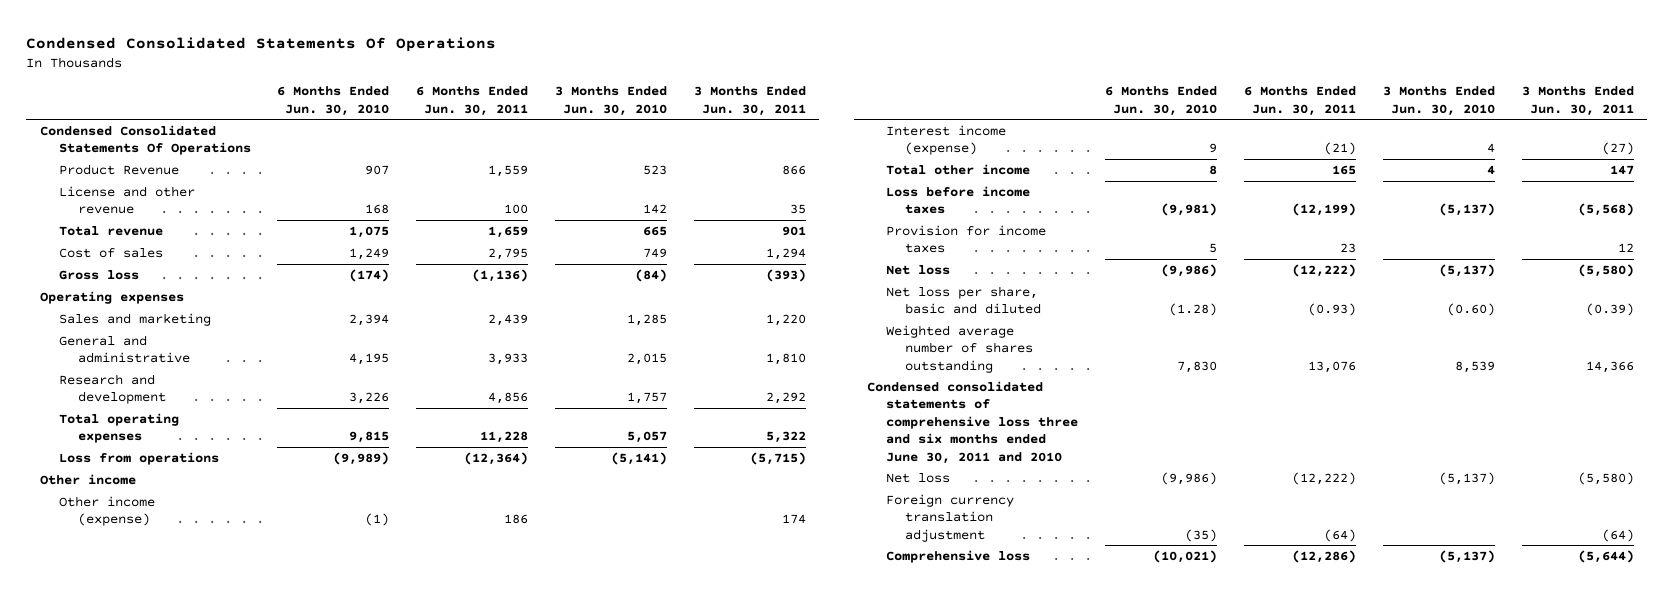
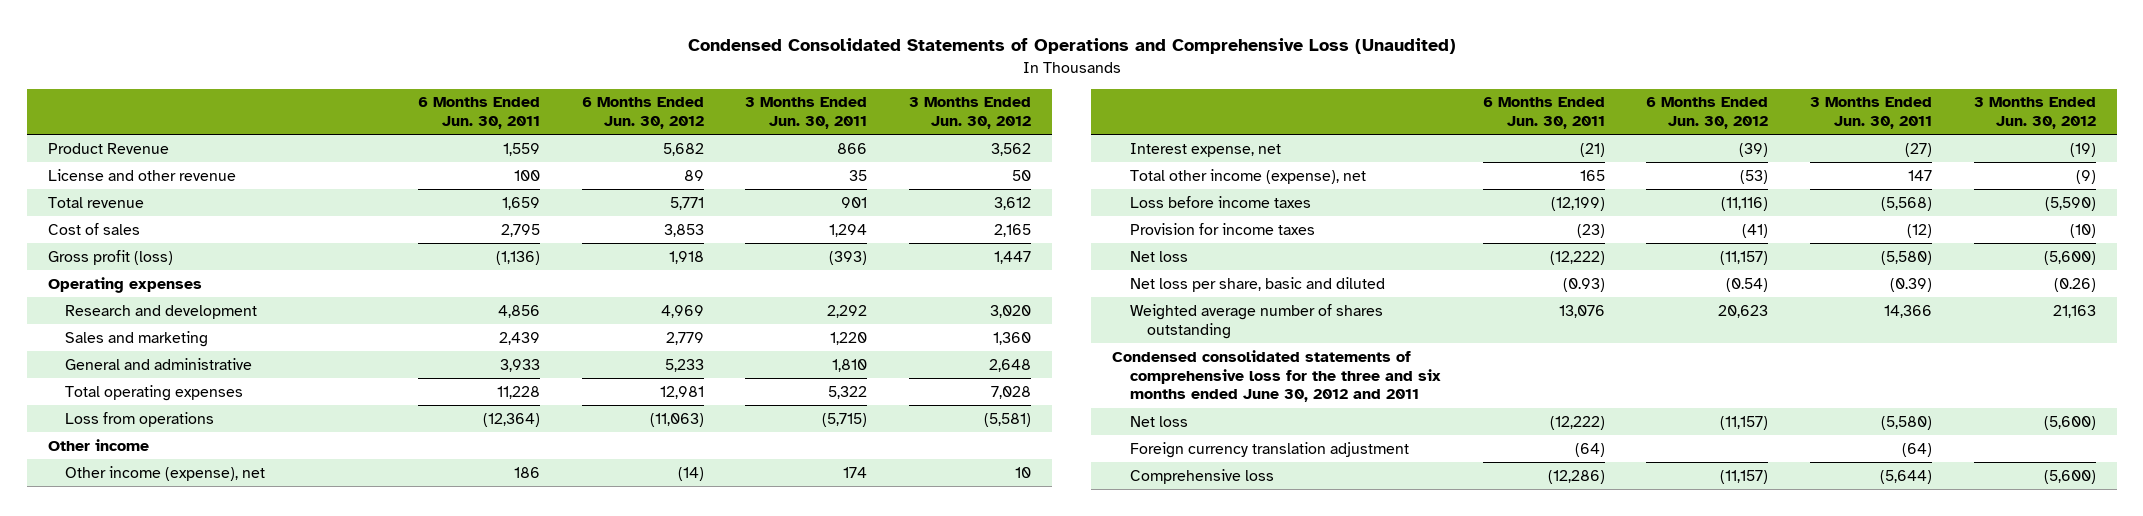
[26,36,497,52] Condensed Consolidated Statements Of Operations -> [687,38,1456,55] Condensed Consolidated Statements of Operations and Comprehensive Loss (Unaudited)
[277,86,390,116] 6 Months Ended Jun. 30, 2010 -> none
[555,86,668,116] 3 Months Ended Jun. 30, 2010 -> none
none -> [581,97,704,130] 6 Months Ended Jun. 30, 2012
none -> [909,97,1032,130] 3 Months Ended Jun. 30, 2012
[39,124,251,156] Condensed Consolidated Statements Of Operations -> none
[58,269,139,280] Gross loss -> [47,249,173,265] Gross profit (loss)
[58,373,166,405] Research and development -> [65,304,258,319] Research and development
[58,495,155,527] Other income (expense) -> [65,465,266,481] Other income (expense), net
[886,124,1007,156] Interest income (expense) -> [1129,142,1281,157] Interest expense, net
[886,163,1031,175] Total other income -> [1129,168,1366,184] Total other income (expense), net
[1340,243,1357,254] 23 -> [1576,223,1605,238] (23)
[1617,243,1634,253] 12 -> [1907,223,1933,238] (12)
[867,380,1079,464] Condensed consolidated statements of comprehensive loss three and six months ended June 30, 2011 and 2010 -> [1112,349,1441,403] Condensed consolidated statements of comprehensive loss for the three and six months ended June 30, 2012 and 2011

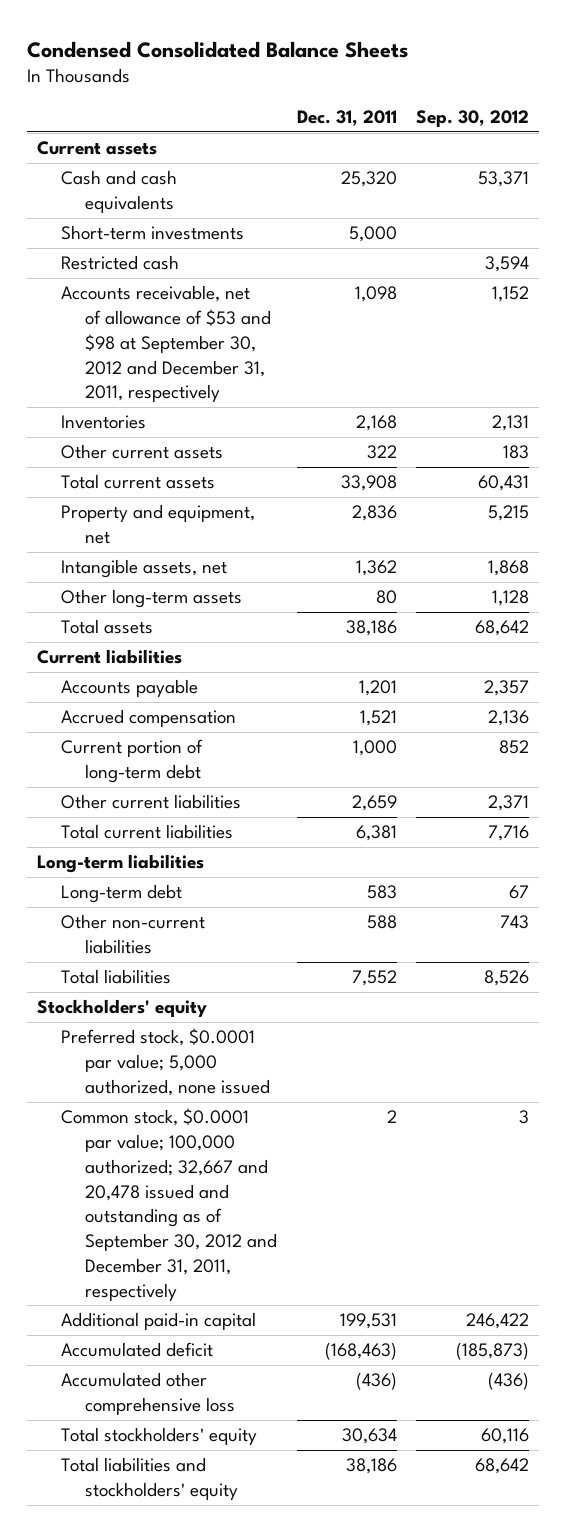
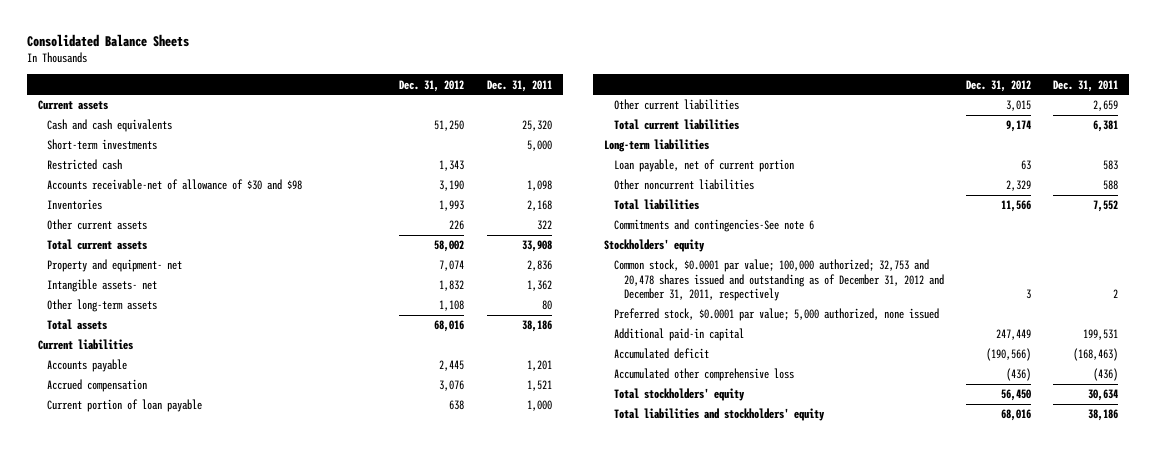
[27,40,409,58] Condensed Consolidated Balance Sheets -> [26,33,189,47] Consolidated Balance Sheets
[416,109,530,127] Sep. 30, 2012 -> none
none -> [399,79,465,92] Dec. 31, 2012
[61,285,272,403] Accounts receivable, net of allowance of $53 and $98 at September 30, 2012 and December 31, 2011, respectively -> [47,179,303,191] Accounts receivable-net of allowance of $30 and $98
[61,504,256,545] Property and equipment, net -> [47,259,183,273] Property and equipment- net
[61,559,228,579] Intangible assets, net -> [47,279,158,293] Intangible assets- net
[61,739,204,784] Current portion of long-term debt -> [47,399,203,413] Current portion of loan payable
[61,884,183,904] Long-term debt -> [614,159,795,173] Loan payable, net of current portion
[61,914,206,955] Other non-current liabilities -> [614,179,755,191] Other noncurrent liabilities
none -> [614,219,815,233] Commitments and contingencies-See note 6
none -> [614,259,944,301] Common stock, $0.0001 par value; 100,000 authorized; 32,753 and 20,478 shares issued and outstanding as of December 31, 2012 and December 31, 2011, respectively
[61,1108,278,1301] Common stock, $0.0001 par value; 100,000 authorized; 32,667 and 20,478 issued and outstanding as of September 30, 2012 and December 31, 2011, respectively -> none

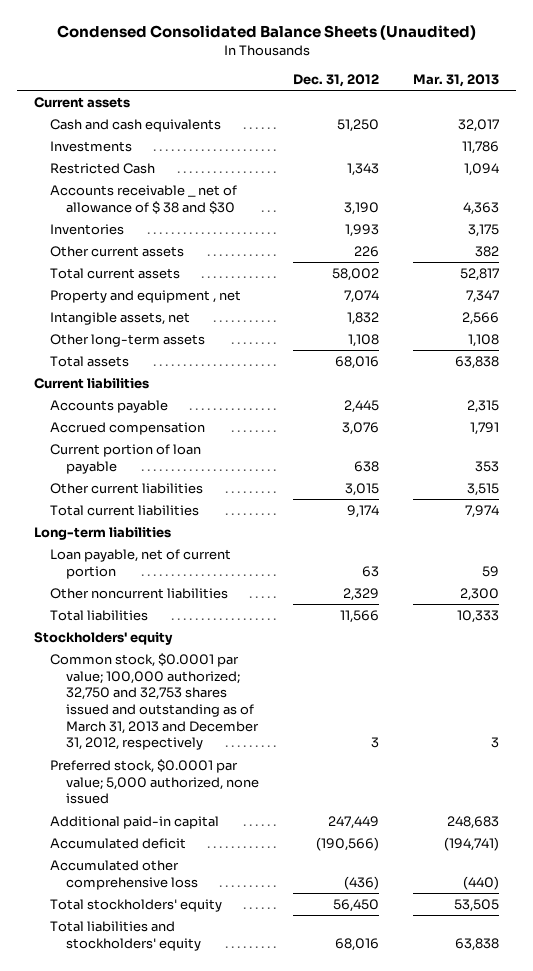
[26,33,189,47] Consolidated Balance Sheets -> [56,25,476,41] Condensed Consolidated Balance Sheets (Unaudited)
[486,79,552,92] Dec. 31, 2011 -> none
none -> [412,73,499,87] Mar. 31, 2013
[47,139,158,151] Short-term investments -> none
none -> [50,140,133,152] Investments
[47,159,123,171] Restricted cash -> [50,162,156,174] Restricted Cash
[47,179,303,191] Accounts receivable-net of allowance of $30 and $98 -> [50,184,238,214] Accounts receivable _ net of allowance of $ 38 and $30
[47,259,183,273] Property and equipment- net -> [50,289,242,303] Property and equipment , net
[47,279,158,293] Intangible assets- net -> [50,311,191,325] Intangible assets, net
[614,219,815,233] Commitments and contingencies-See note 6 -> none
[614,259,944,301] Common stock, $0.0001 par value; 100,000 authorized; 32,753 and 20,478 shares issued and outstanding as of December 31, 2012 and December 31, 2011, respectively -> [50,652,260,751] Common stock, $0.0001 par value; 100,000 authorized; 32,750 and 32,753 shares issued and outstanding as of March 31, 2013 and December 31, 2012, respectively

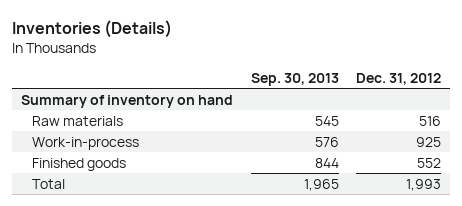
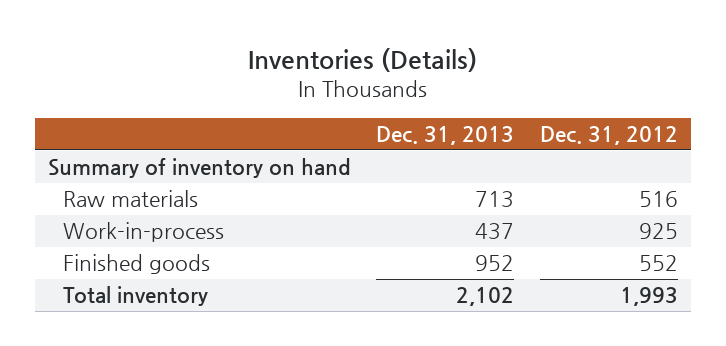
[250,72,339,86] Sep. 30, 2013 -> none
none -> [376,126,515,146] Dec. 31, 2013
[31,178,65,189] Total -> [63,286,209,307] Total inventory

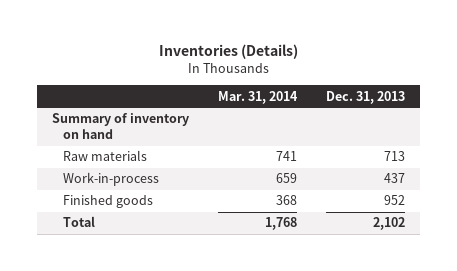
[539,126,678,146] Dec. 31, 2012 -> none
none -> [218,90,299,104] Mar. 31, 2014
[63,286,209,307] Total inventory -> [62,216,95,228] Total

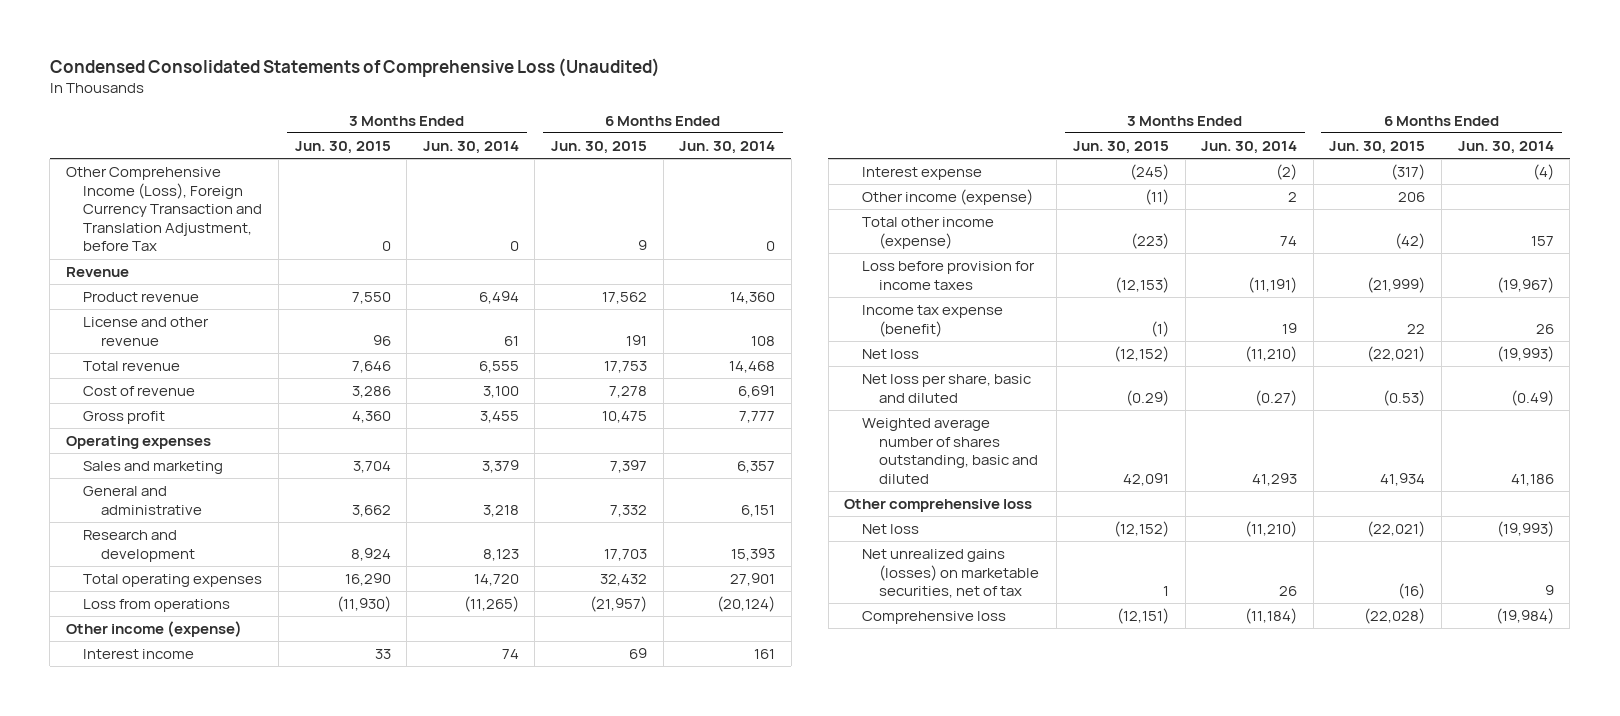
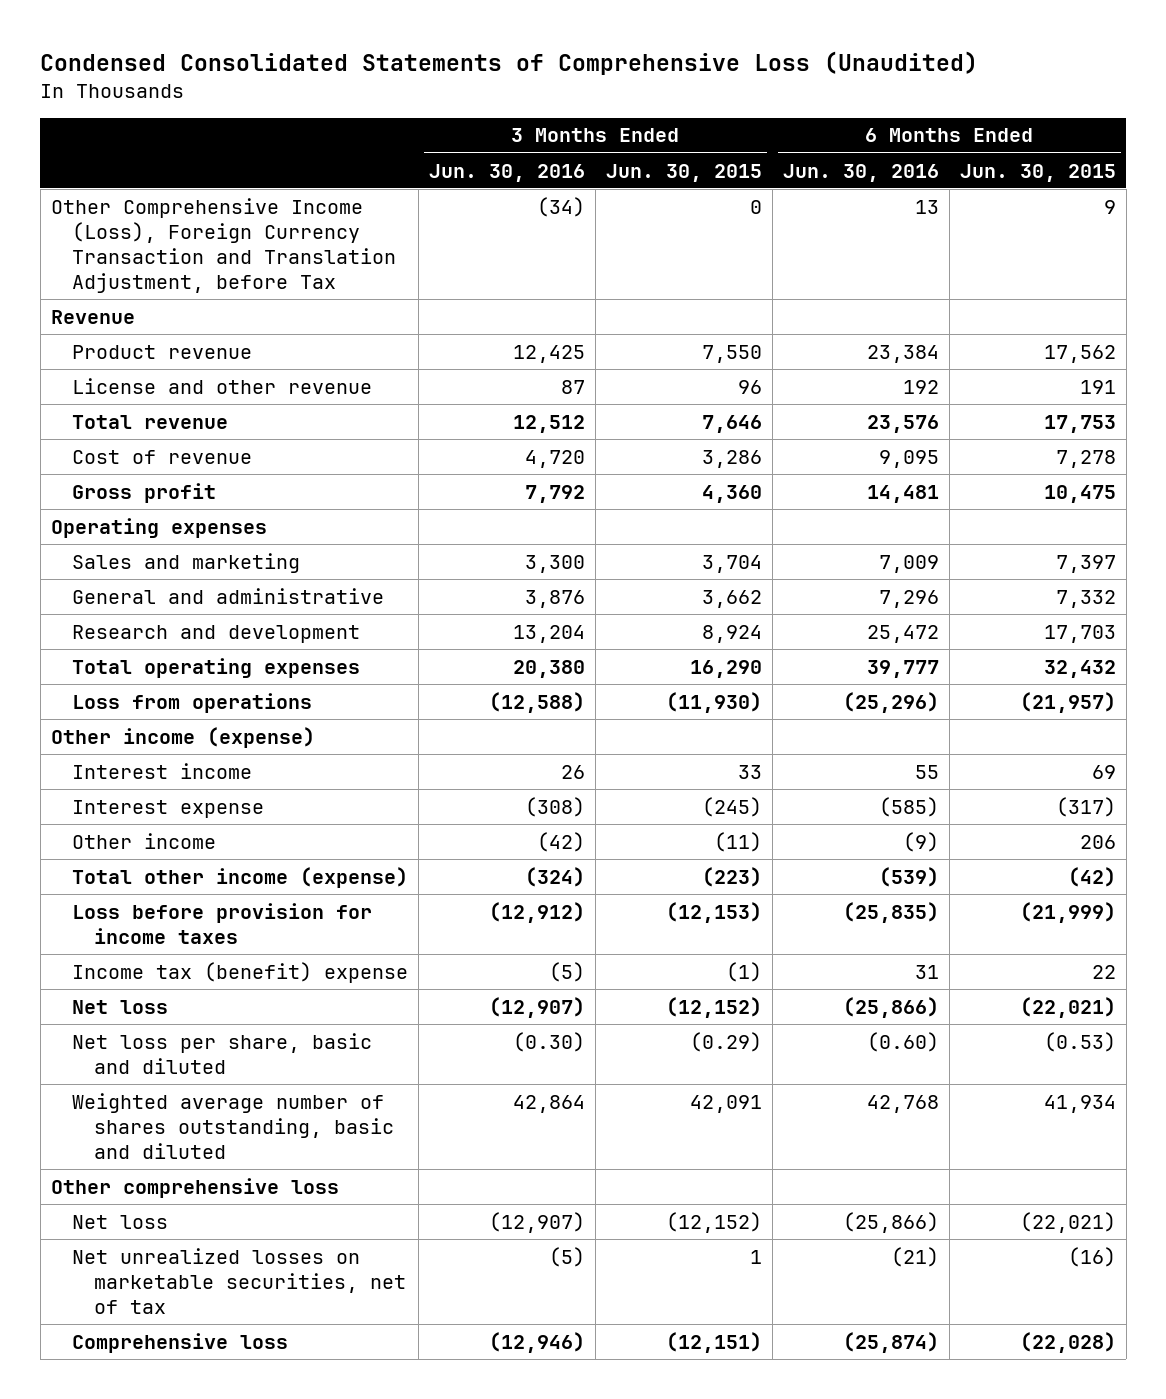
[422,140,519,154] Jun. 30, 2014 -> none
[679,140,776,154] Jun. 30, 2014 -> none
none -> [429,163,586,182] Jun. 30, 2016
none -> [782,163,939,182] Jun. 30, 2016
[861,189,1033,206] Other income (expense) -> [72,832,217,849] Other income
[861,305,1003,337] Income tax expense (benefit) -> [72,961,409,983] Income tax (benefit) expense
[861,549,1040,599] Net unrealized gains (losses) on marketable securities, net of tax -> [72,1247,406,1314] Net unrealized losses on marketable securities, net of tax

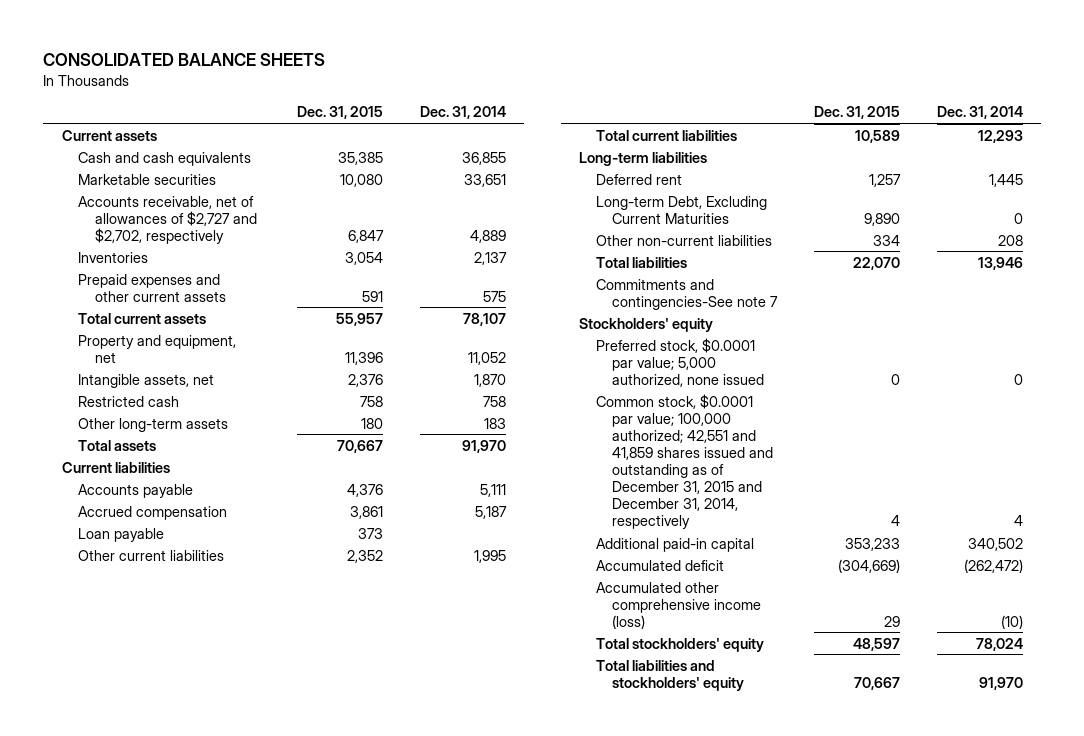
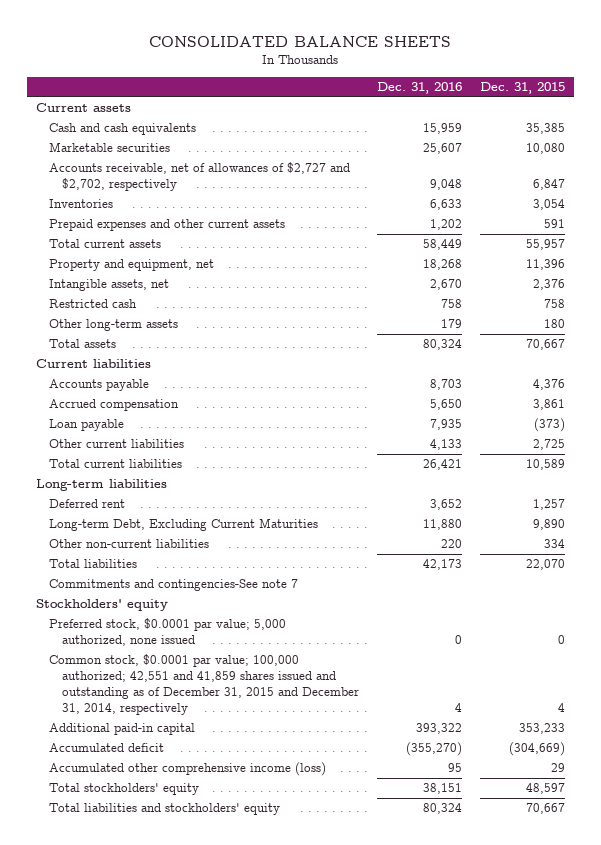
[419,106,506,120] Dec. 31, 2014 -> none
none -> [377,82,463,95] Dec. 31, 2016
[357,527,383,539] 373 -> [534,418,566,433] (373)
[346,549,383,563] 2,352 -> [533,439,566,451] 2,725

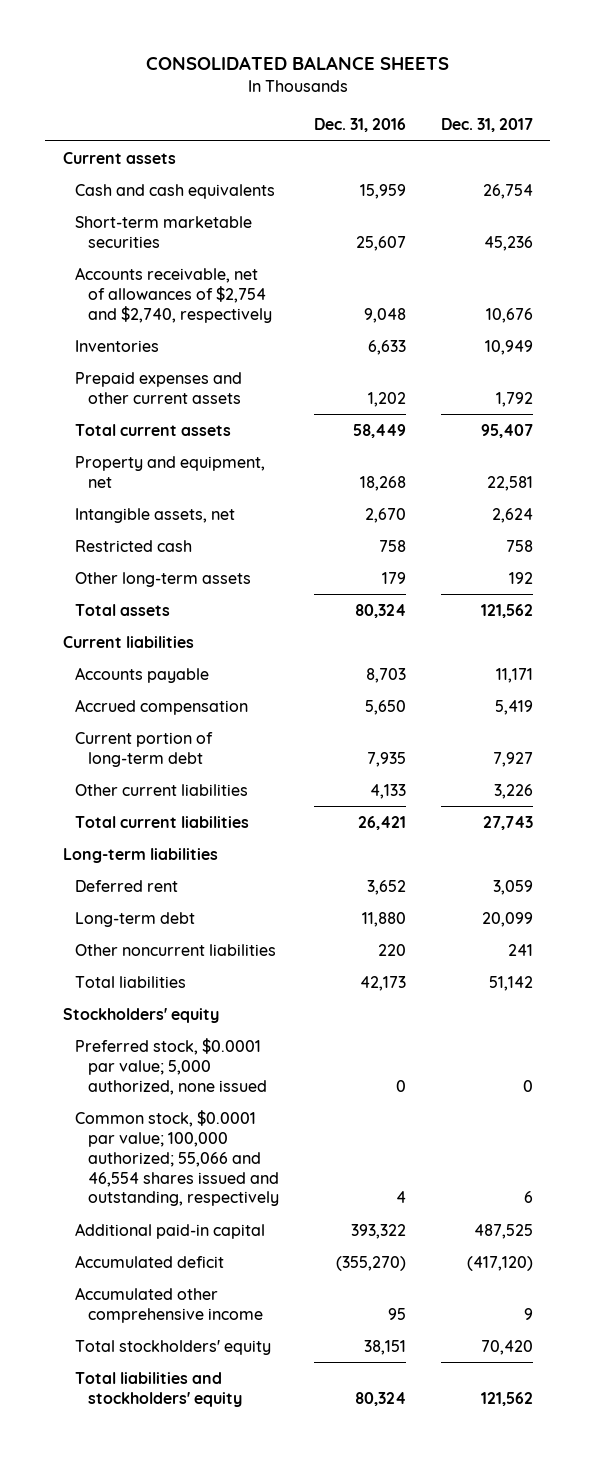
[480,82,566,95] Dec. 31, 2015 -> none
none -> [440,118,533,133] Dec. 31, 2017
[49,142,171,153] Marketable securities -> [75,215,253,248] Short-term marketable securities
[49,162,351,192] Accounts receivable, net of allowances of $2,727 and $2,702, respectively -> [75,266,272,323] Accounts receivable, net of allowances of $2,754 and $2,740, respectively
[49,419,125,432] Loan payable -> [75,731,214,767] Current portion of long-term debt
[49,539,210,549] Other non-current liabilities -> none
[49,518,319,532] Long-term Debt, Excluding Current Maturities -> [75,911,196,927] Long-term debt
none -> [75,943,277,956] Other noncurrent liabilities
[49,579,299,592] Commitments and contingencies-See note 7 -> none
[49,654,360,716] Common stock, $0.0001 par value; 100,000 authorized; 42,551 and 41,859 shares issued and outstanding as of December 31, 2015 and December 31, 2014, respectively -> [75,1109,279,1207] Common stock, $0.0001 par value; 100,000 authorized; 55,066 and 46,554 shares issued and outstanding, respectively
[49,762,327,777] Accumulated other comprehensive income (loss) -> [75,1286,263,1323] Accumulated other comprehensive income

